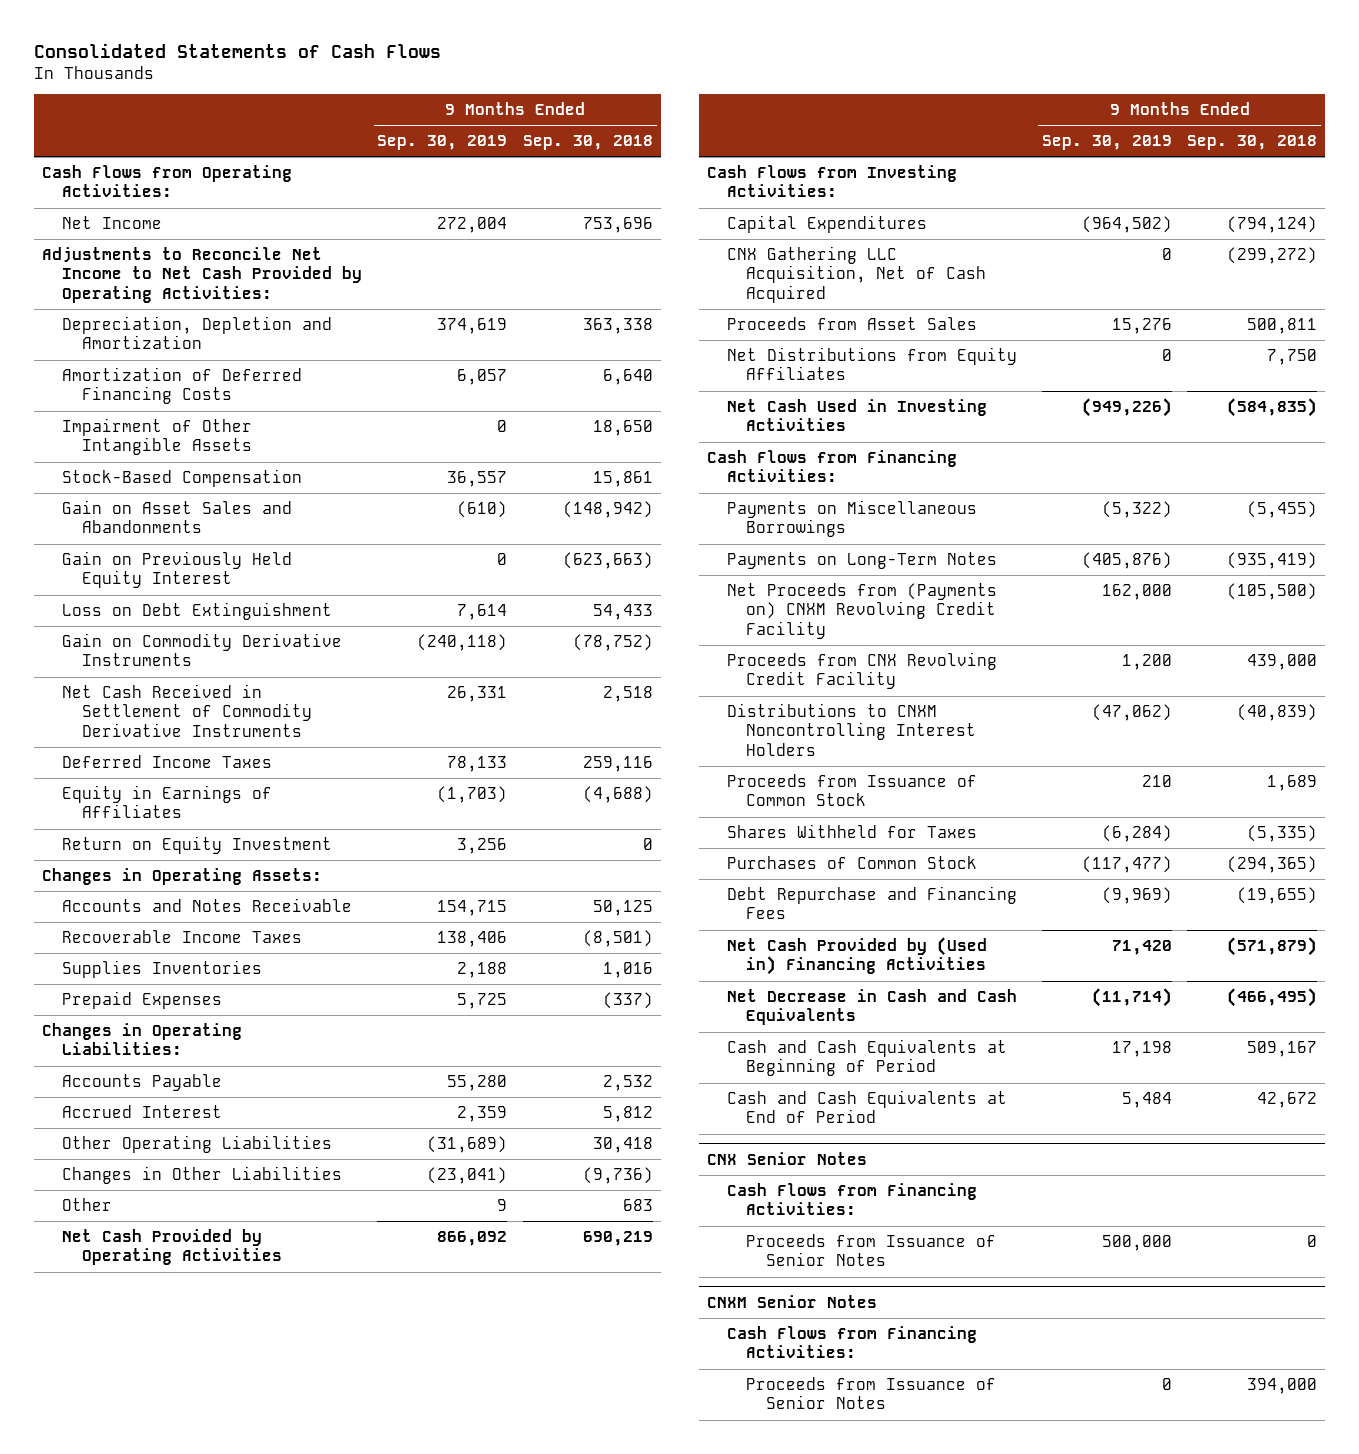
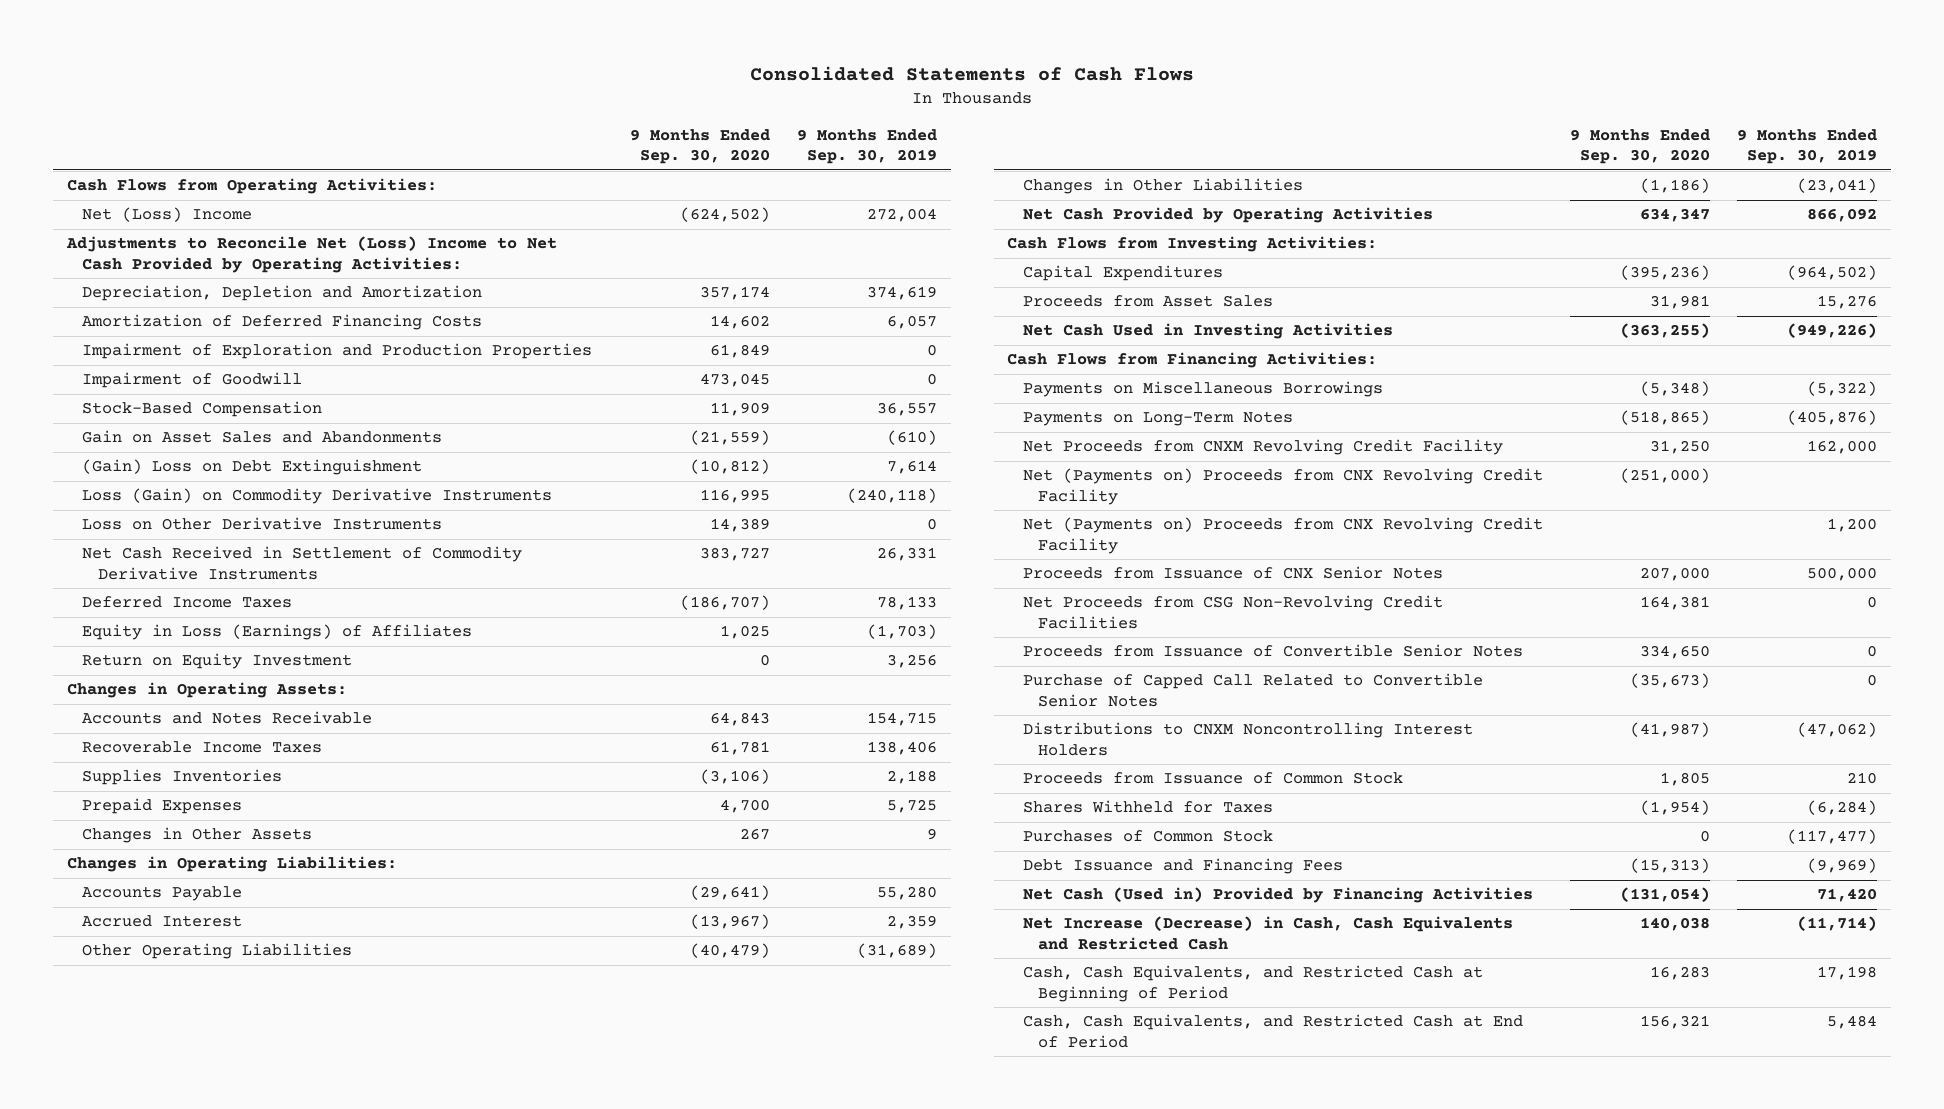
[522,135,653,151] Sep. 30, 2018 -> none
none -> [629,129,770,165] 9 Months Ended Sep. 30, 2020
[61,215,162,229] Net Income -> [82,207,253,223] Net (Loss) Income
[41,246,362,303] Adjustments to Reconcile Net Income to Net Cash Provided by Operating Activities: -> [65,236,557,273] Adjustments to Reconcile Net (Loss) Income to Net Cash Provided by Operating Activities:
[61,417,252,456] Impairment of Other Intangible Assets -> none
none -> [82,343,593,360] Impairment of Exploration and Production Properties
none -> [82,372,303,389] Impairment of Goodwill
[61,550,292,589] Gain on Previously Held Equity Interest -> none
[61,601,332,620] Loss on Debt Extinguishment -> [82,459,423,476] (Gain) Loss on Debt Extinguishment
[61,632,342,667] Gain on Commodity Derivative Instruments -> [82,488,553,505] Loss (Gain) on Commodity Derivative Instruments
none -> [82,517,443,531] Loss on Other Derivative Instruments
[61,784,272,819] Equity in Earnings of Affiliates -> [82,624,473,641] Equity in Loss (Earnings) of Affiliates
none -> [82,827,313,844] Changes in Other Assets
[61,1197,112,1211] Other -> none
[726,245,987,303] CNX Gathering LLC Acquisition, Net of Cash Acquired -> none
[726,346,1017,381] Net Distributions from Equity Affiliates -> none
[726,582,997,639] Net Proceeds from (Payments on) CNXM Revolving Credit Facility -> [1022,439,1503,456] Net Proceeds from CNXM Revolving Credit Facility
none -> [1022,468,1543,505] Net (Payments on) Proceeds from CNX Revolving Credit Facility
[726,651,997,690] Proceeds from CNX Revolving Credit Facility -> [1022,517,1543,554] Net (Payments on) Proceeds from CNX Revolving Credit Facility
none -> [1022,566,1443,580] Proceeds from Issuance of CNX Senior Notes
none -> [1022,595,1443,629] Net Proceeds from CSG Non-Revolving Credit Facilities
none -> [1022,644,1523,658] Proceeds from Issuance of Convertible Senior Notes
none -> [1022,673,1483,707] Purchase of Capped Call Related to Convertible Senior Notes
[706,1151,867,1165] CNX Senior Notes -> none
[726,1182,977,1216] Cash Flows from Financing Activities: -> none
[746,1233,997,1267] Proceeds from Issuance of Senior Notes -> none
[706,1294,877,1308] CNXM Senior Notes -> none
[726,1325,977,1359] Cash Flows from Financing Activities: -> none
[746,1376,997,1410] Proceeds from Issuance of Senior Notes -> none
[726,885,1017,920] Debt Repurchase and Financing Fees -> [1022,858,1343,875] Debt Issuance and Financing Fees
[726,936,987,976] Net Cash Provided by (Used in) Financing Activities -> [1022,887,1533,904] Net Cash (Used in) Provided by Financing Activities
[726,988,1017,1026] Net Decrease in Cash and Cash Equivalents -> [1022,916,1513,950] Net Increase (Decrease) in Cash, Cash Equivalents and Restricted Cash
[726,1038,1007,1077] Cash and Cash Equivalents at Beginning of Period -> [1022,965,1483,1002] Cash, Cash Equivalents, and Restricted Cash at Beginning of Period
[726,1089,1007,1124] Cash and Cash Equivalents at End of Period -> [1022,1014,1523,1048] Cash, Cash Equivalents, and Restricted Cash at End of Period

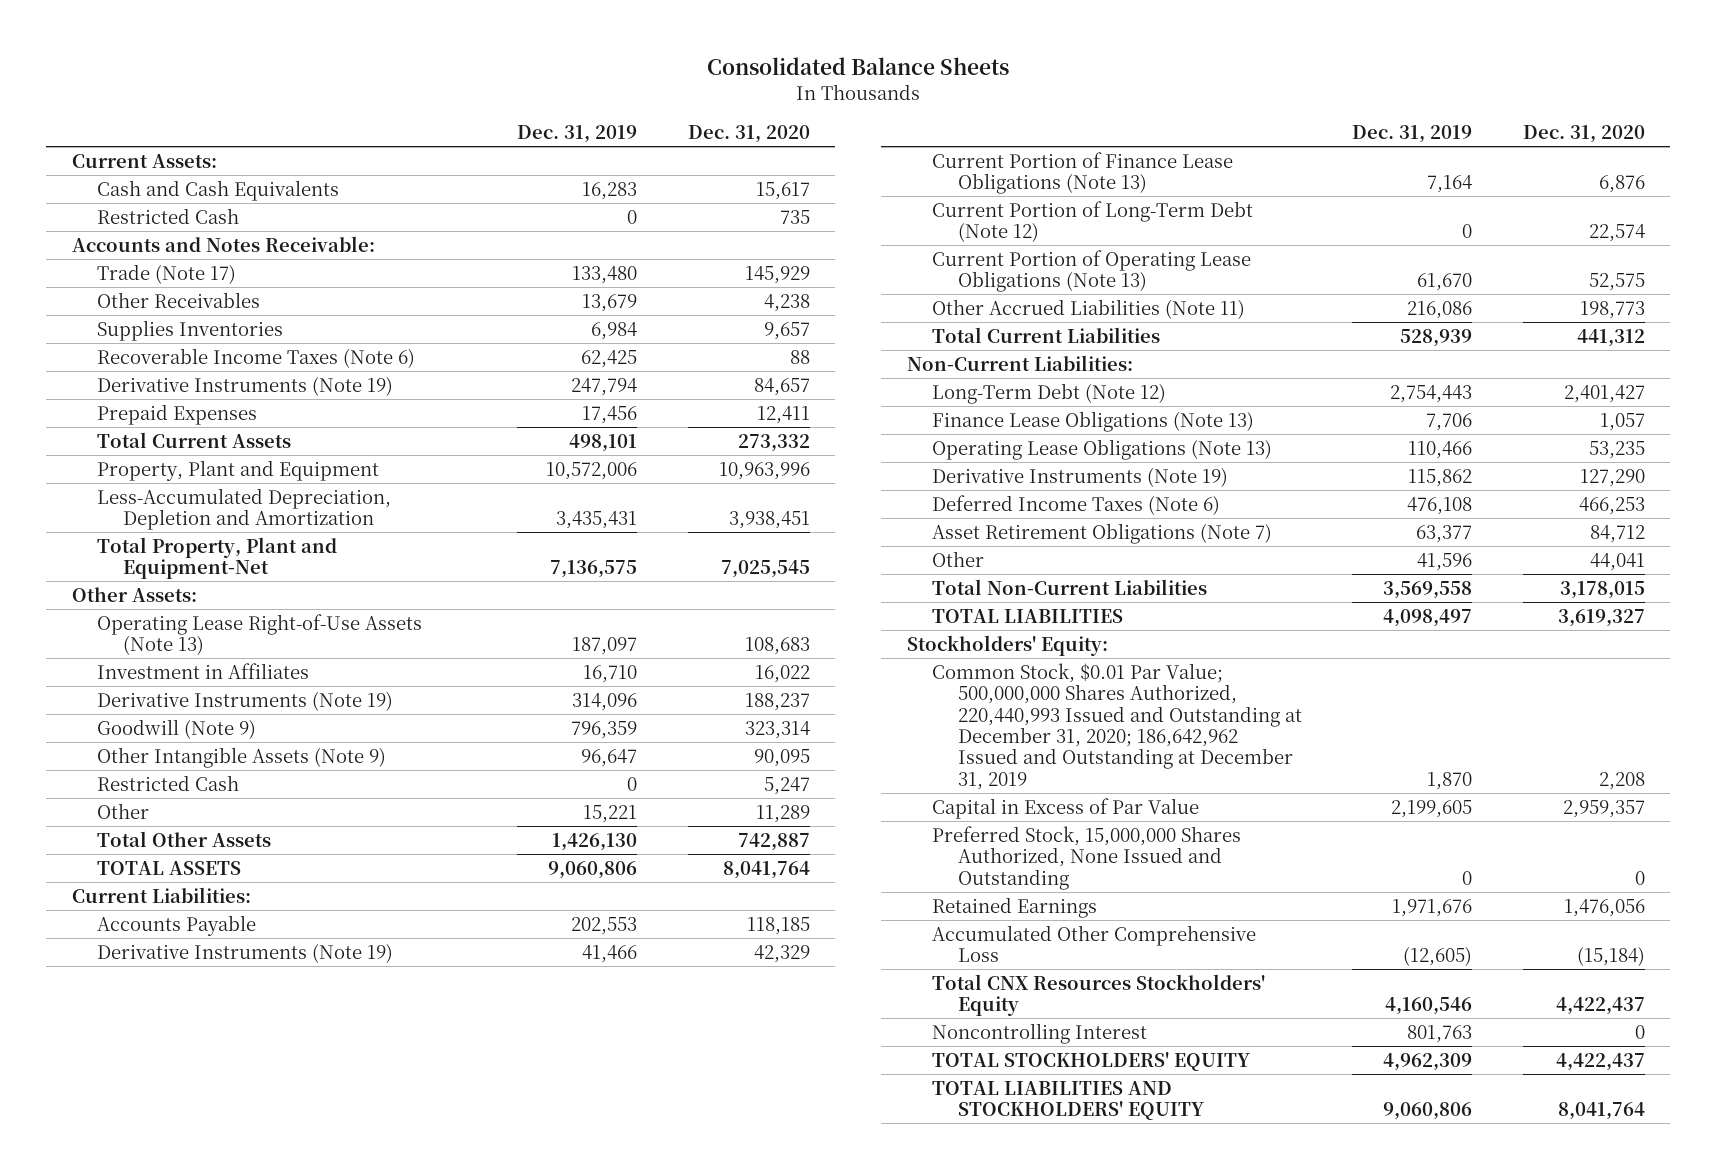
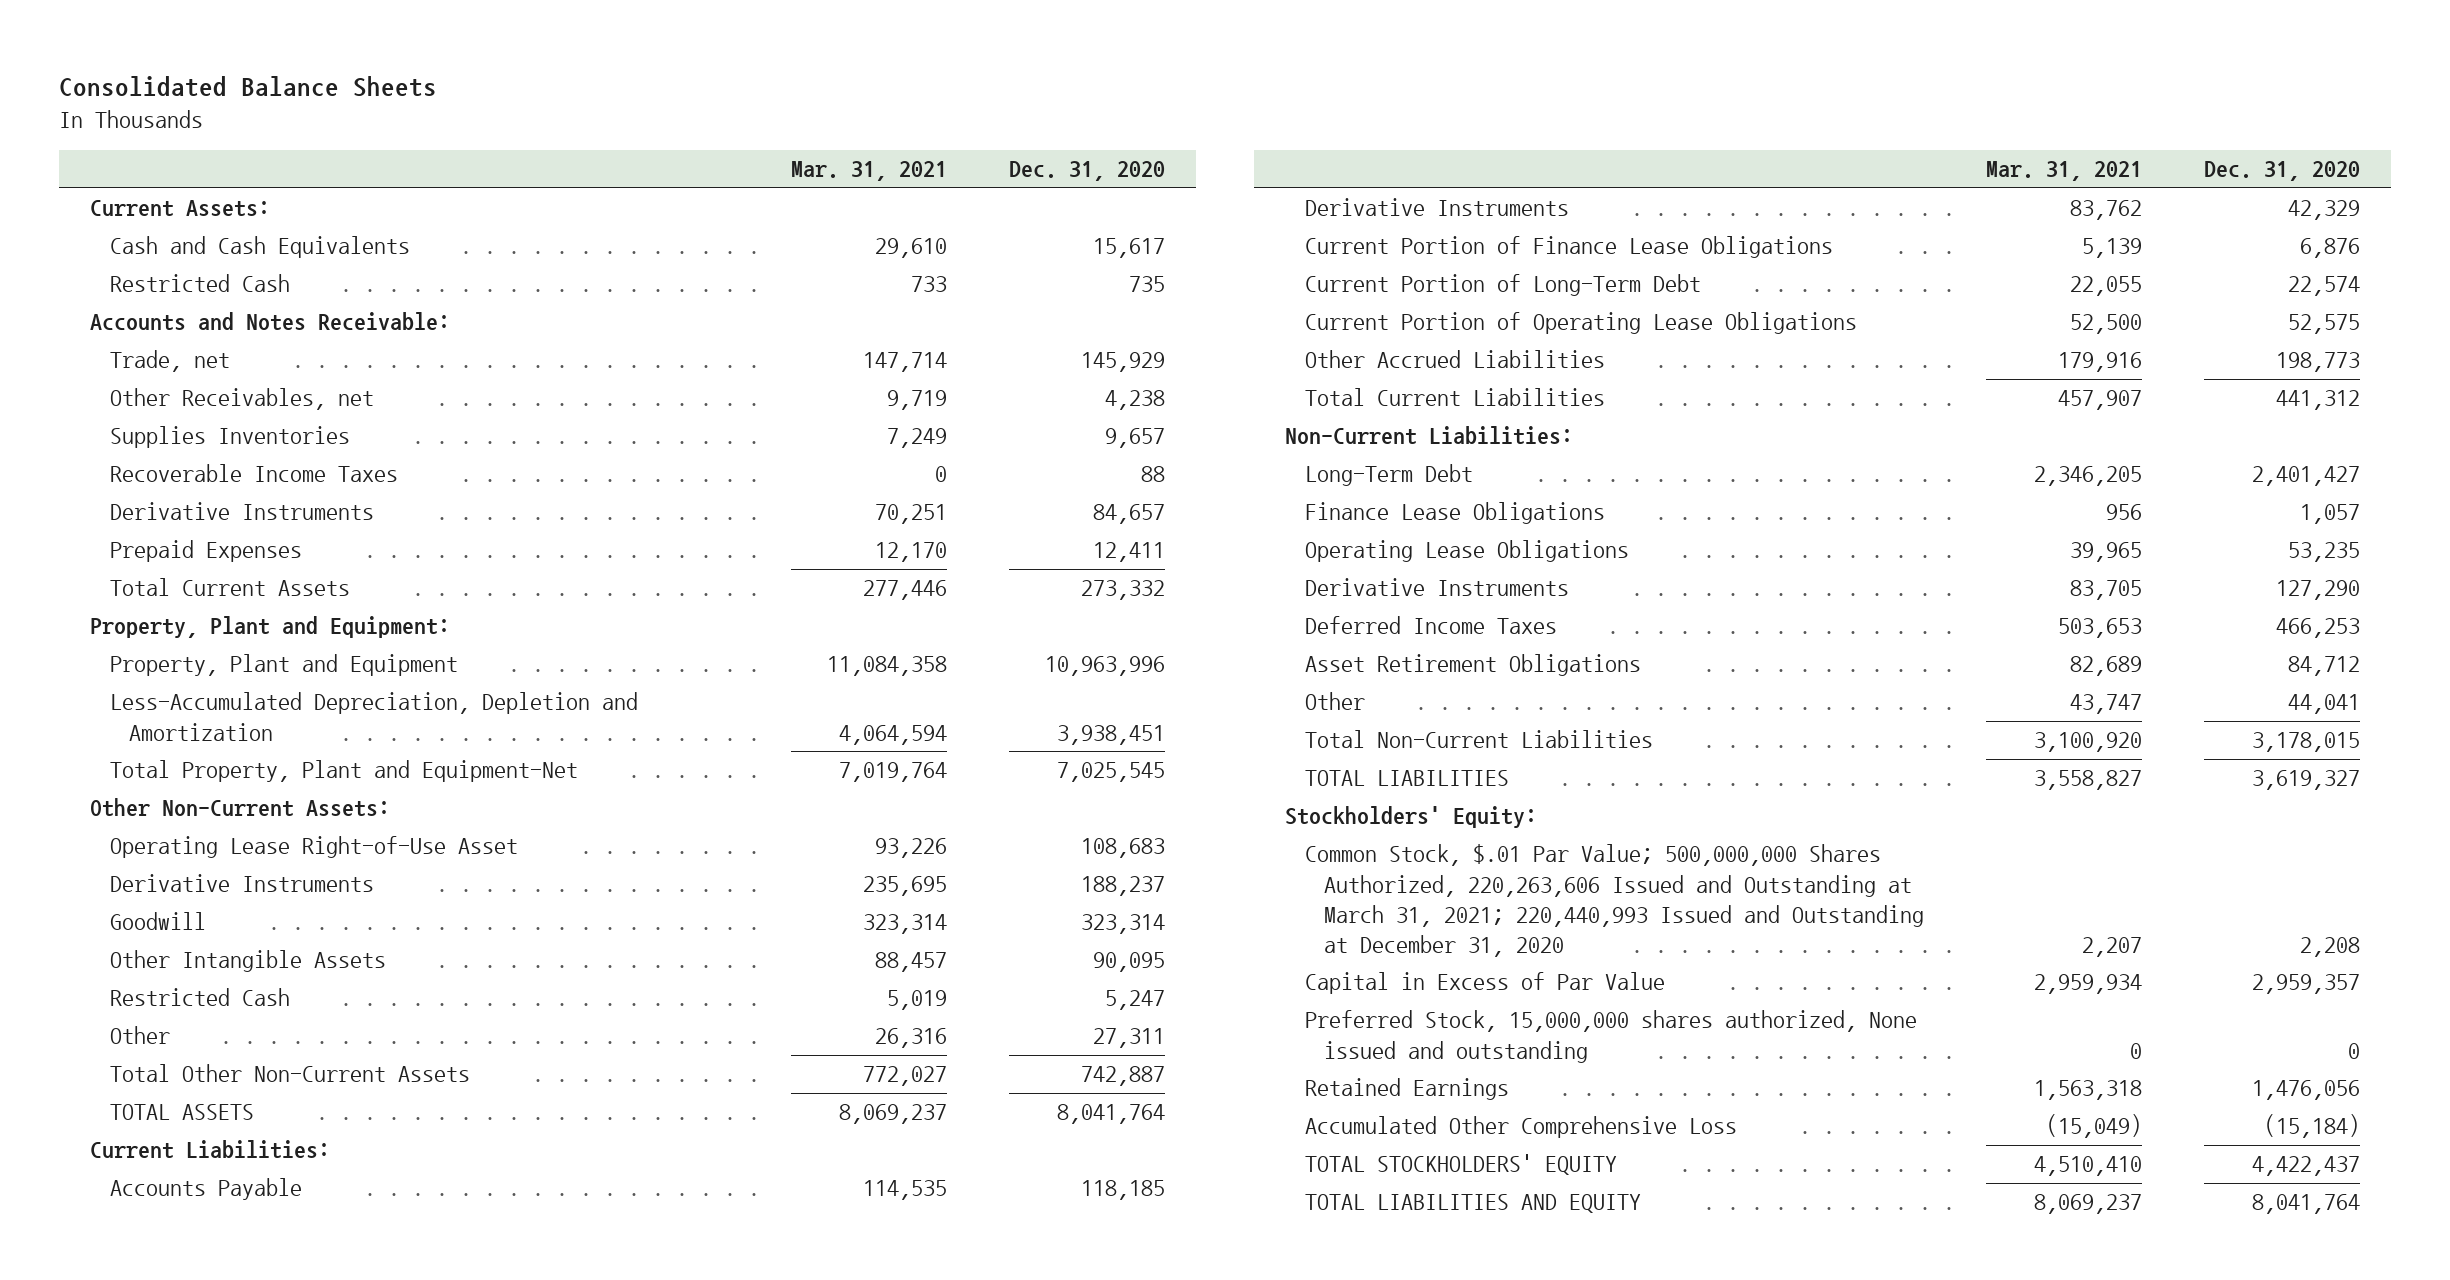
[517,124,638,143] Dec. 31, 2019 -> none
none -> [791,161,948,182] Mar. 31, 2021
[97,263,237,284] Trade (Note 17) -> [109,350,230,373] Trade, net
[97,291,261,308] Other Receivables -> [109,388,374,411] Other Receivables, net
[97,347,416,368] Recoverable Income Taxes (Note 6) -> [109,464,398,483] Recoverable Income Taxes
[97,375,394,396] Derivative Instruments (Note 19) -> [109,502,374,521] Derivative Instruments
none -> [90,616,451,639] Property, Plant and Equipment:
[97,662,310,679] Investment in Affiliates -> none
[71,586,197,602] Other Assets: -> [90,798,391,818] Other Non-Current Assets:
[97,613,423,656] Operating Lease Right-of-Use Assets (Note 13) -> [109,836,518,859] Operating Lease Right-of-Use Asset
[97,690,394,711] Derivative Instruments (Note 19) -> [109,874,374,893] Derivative Instruments
[97,718,257,739] Goodwill (Note 9) -> [109,912,206,931] Goodwill
[97,746,387,768] Other Intangible Assets (Note 9) -> [109,950,386,973] Other Intangible Assets
[755,804,810,823] 11,289 -> [1093,1028,1166,1049] 27,311
[97,830,272,847] Total Other Assets -> [109,1064,470,1083] Total Other Non-Current Assets
[97,942,394,963] Derivative Instruments (Note 19) -> [1304,198,1569,217] Derivative Instruments
[932,151,1234,195] Current Portion of Finance Lease Obligations (Note 13) -> [1304,236,1833,259] Current Portion of Finance Lease Obligations
[932,200,1254,243] Current Portion of Long-Term Debt (Note 12) -> [1304,274,1701,297] Current Portion of Long-Term Debt
[932,249,1252,293] Current Portion of Operating Lease Obligations (Note 13) -> [1304,312,1857,335] Current Portion of Operating Lease Obligations
[932,298,1246,319] Other Accrued Liabilities (Note 11) -> [1304,350,1605,369] Other Accrued Liabilities
[932,382,1167,404] Long-Term Debt (Note 12) -> [1304,464,1473,487] Long-Term Debt
[932,410,1255,432] Finance Lease Obligations (Note 13) -> [1304,502,1605,525] Finance Lease Obligations
[932,438,1273,460] Operating Lease Obligations (Note 13) -> [1304,540,1629,563] Operating Lease Obligations
[932,466,1229,487] Derivative Instruments (Note 19) -> [1304,578,1569,597] Derivative Instruments
[932,494,1221,515] Deferred Income Taxes (Note 6) -> [1304,616,1557,635] Deferred Income Taxes
[932,522,1273,544] Asset Retirement Obligations (Note 7) -> [1304,654,1641,677] Asset Retirement Obligations
[932,662,1302,790] Common Stock, $0.01 Par Value; 500,000,000 Shares Authorized, 220,440,993 Issued and Outstanding at December 31, 2020; 186,642,962 Issued and Outstanding at December 31, 2019 -> [1304,844,1925,958] Common Stock, $.01 Par Value; 500,000,000 Shares Authorized, 220,263,606 Issued and Outstanding at March 31, 2021; 220,440,993 Issued and Outstanding at December 31, 2020
[932,825,1242,890] Preferred Stock, 15,000,000 Shares Authorized, None Issued and Outstanding -> [1304,1010,1917,1063] Preferred Stock, 15,000,000 shares authorized, None issued and outstanding
[932,973,1266,1017] Total CNX Resources Stockholders' Equity -> none
[932,1022,1148,1044] Noncontrolling Interest -> none
[932,1080,1204,1121] TOTAL LIABILITIES AND STOCKHOLDERS' EQUITY -> [1304,1194,1641,1214] TOTAL LIABILITIES AND EQUITY

